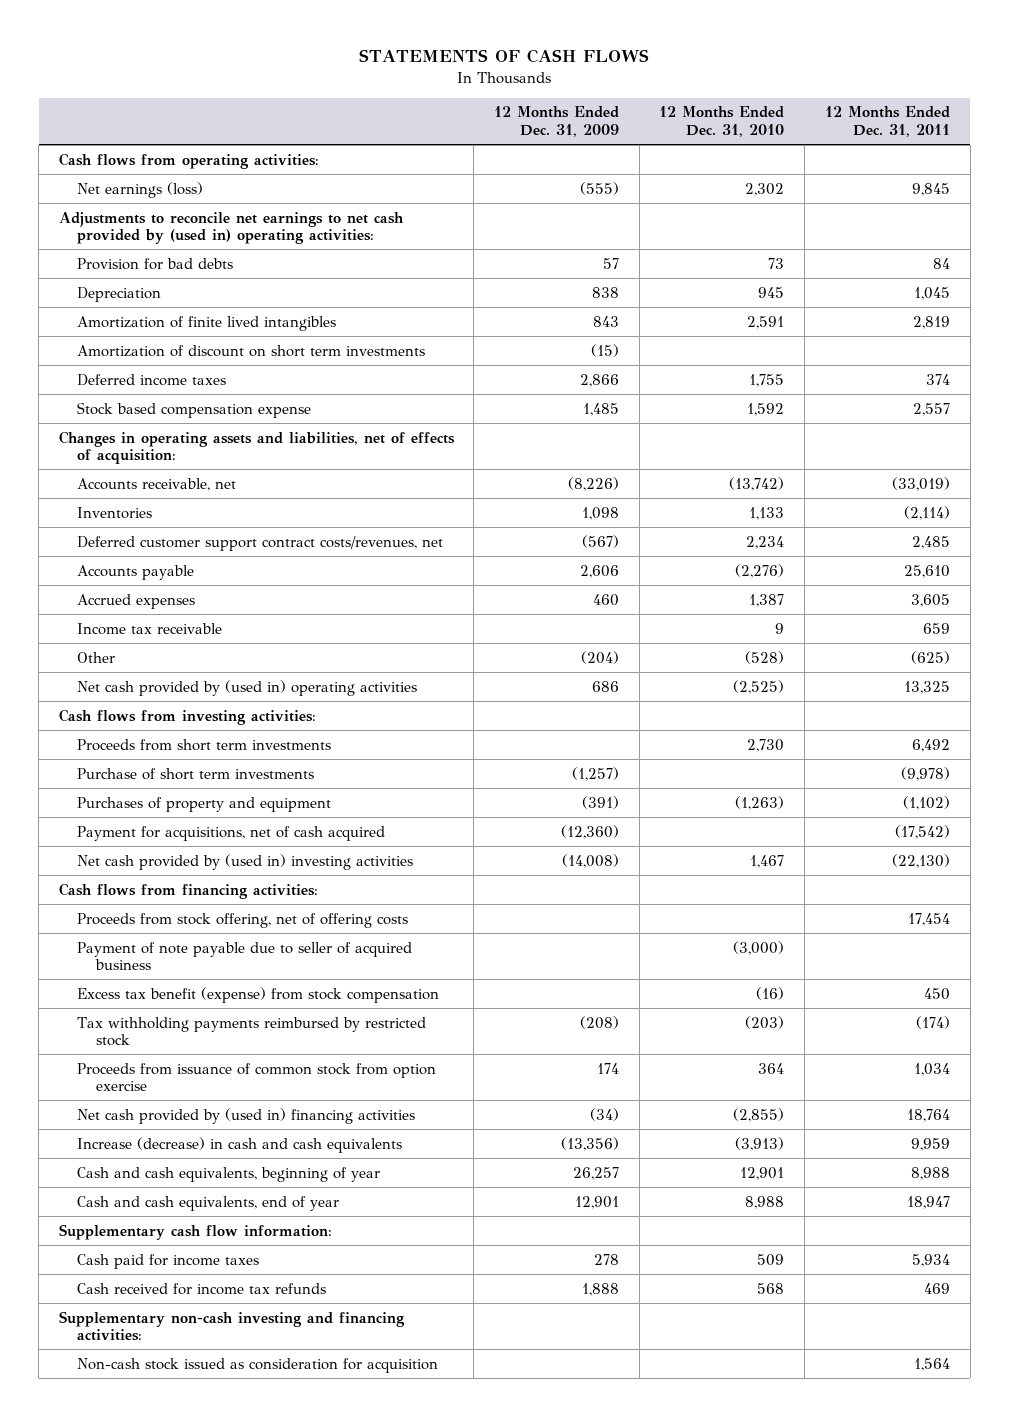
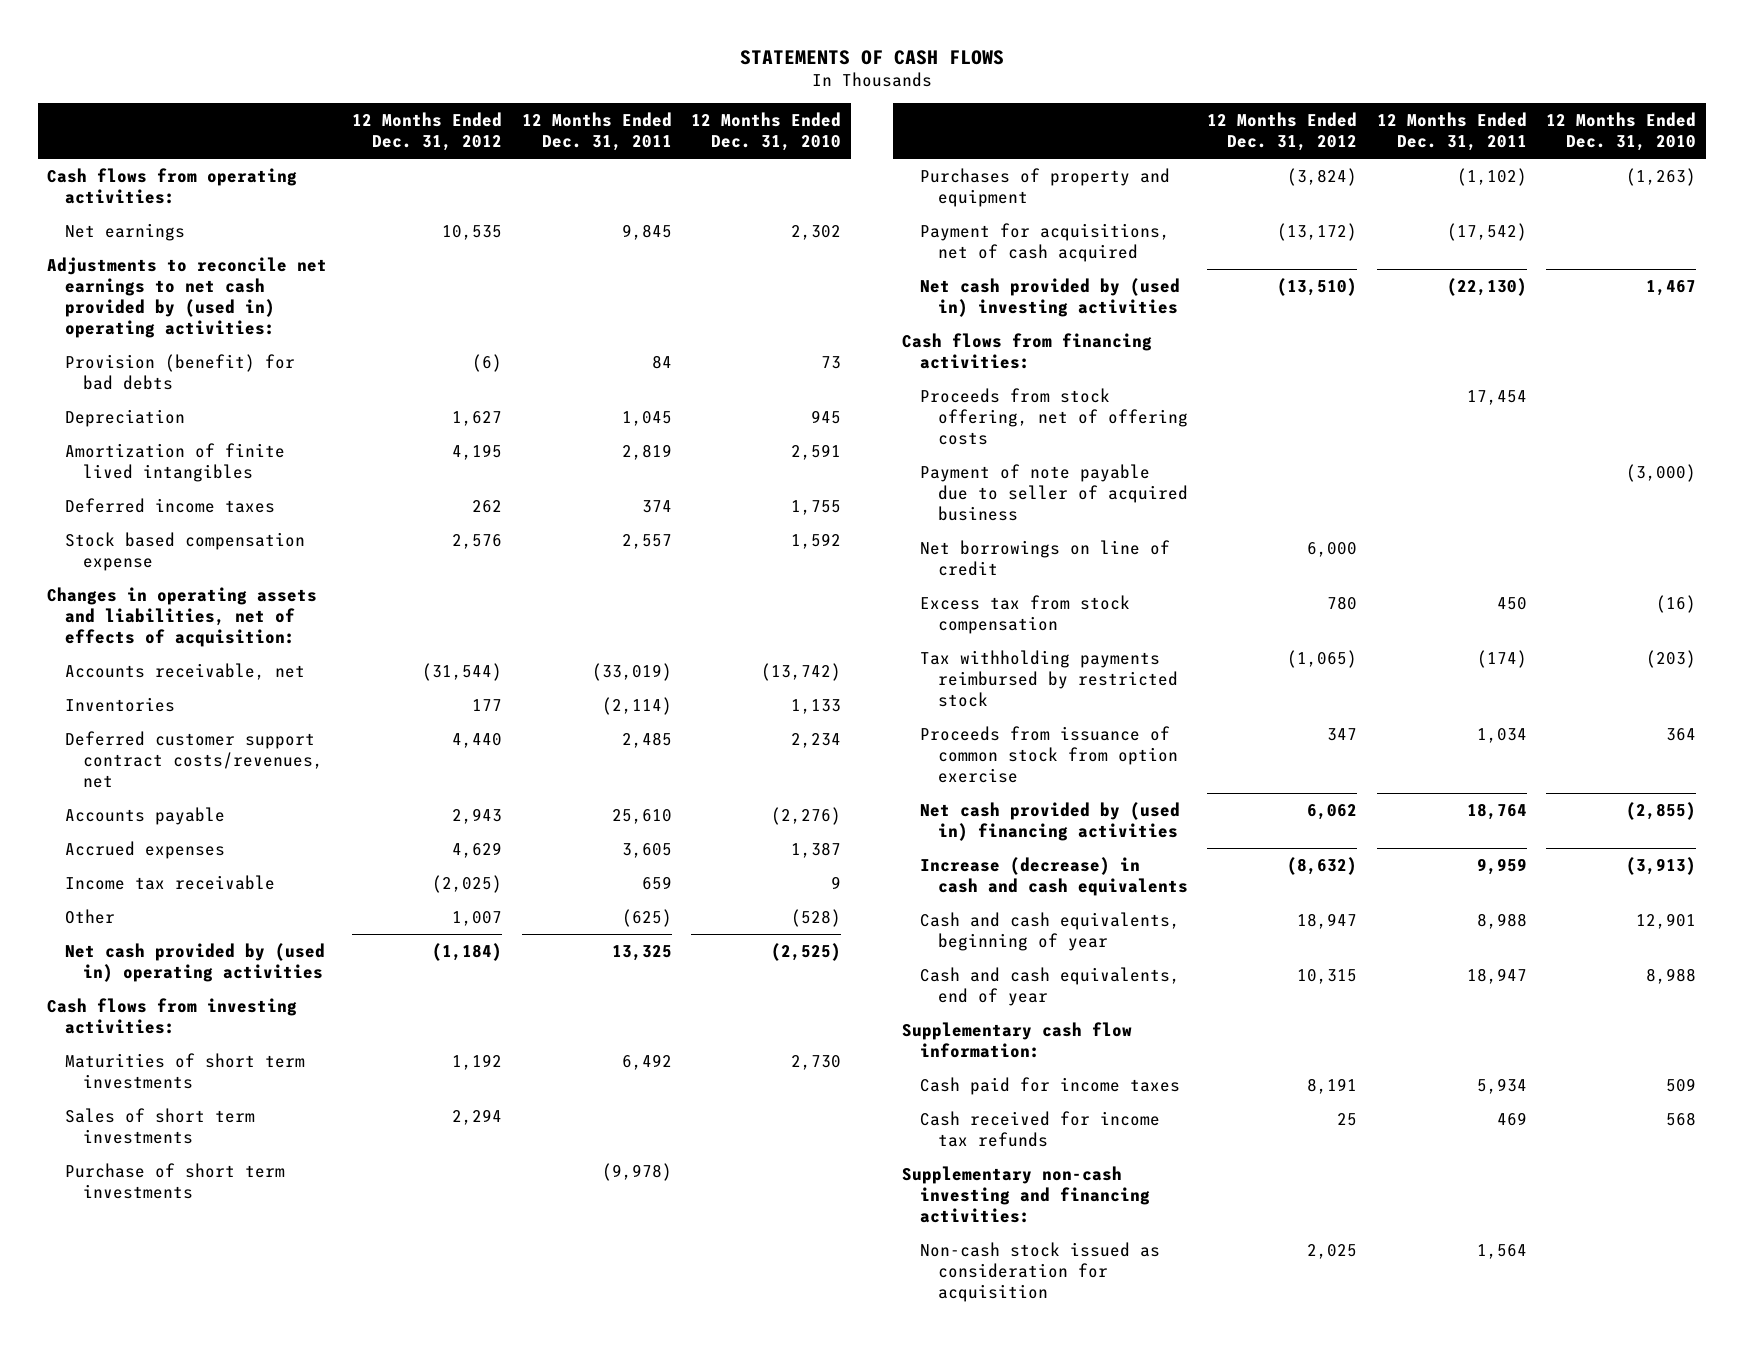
[494,106,620,138] 12 Months Ended Dec. 31, 2009 -> none
none -> [352,112,503,152] 12 Months Ended Dec. 31, 2012
[77,181,204,198] Net earnings (loss) -> [64,222,185,241] Net earnings
[77,257,234,270] Provision for bad debts -> [64,353,295,390] Provision (benefit) for bad debts
[77,344,426,357] Amortization of discount on short term investments -> none
[77,738,332,751] Proceeds from short term investments -> [64,1052,305,1089] Maturities of short term investments
none -> [64,1107,255,1144] Sales of short term investments
none -> [920,539,1171,576] Net borrowings on line of credit
[77,986,440,1003] Excess tax benefit (expense) from stock compensation -> [920,594,1131,634] Excess tax from stock compensation

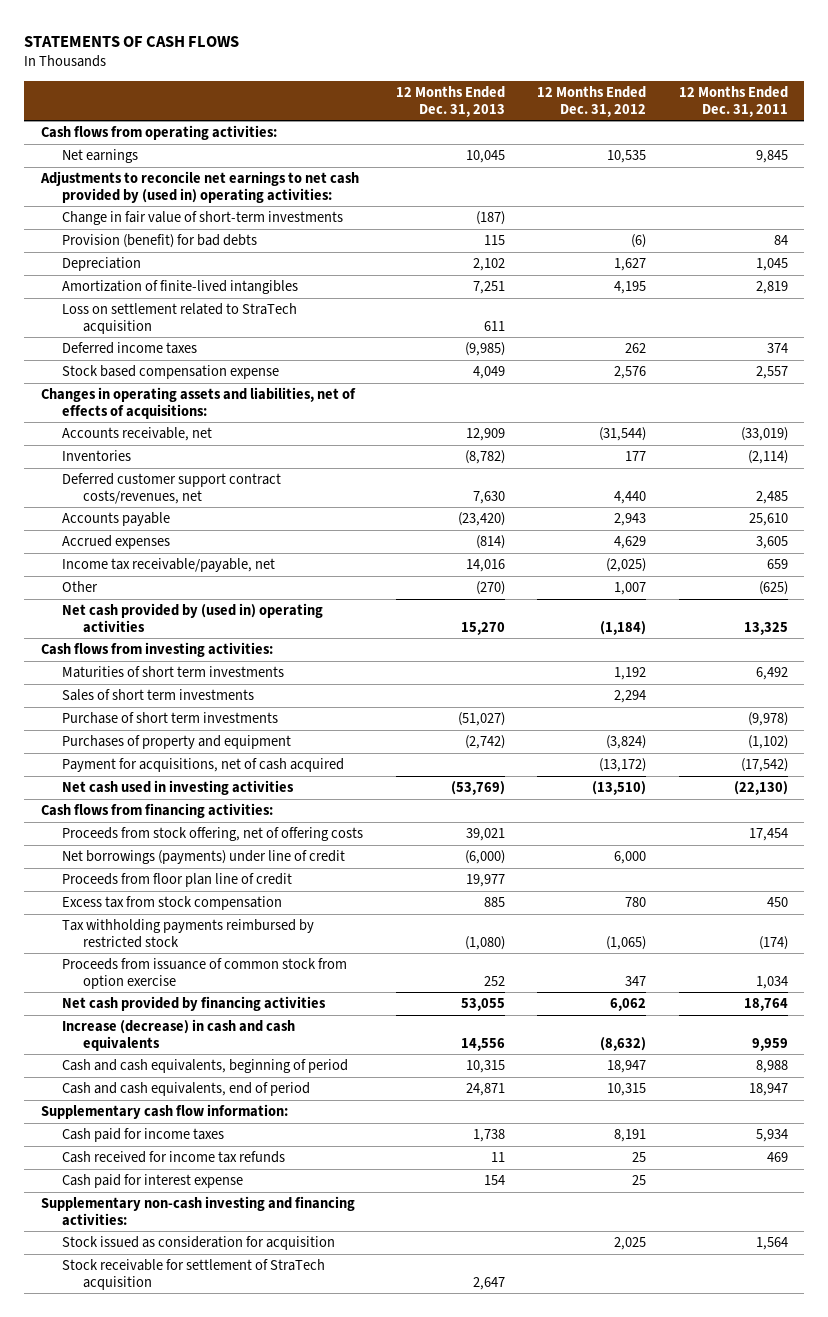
[690,112,841,152] 12 Months Ended Dec. 31, 2010 -> none
none -> [395,85,505,117] 12 Months Ended Dec. 31, 2013
none -> [62,211,344,226] Change in fair value of short-term investments
[64,442,285,482] Amortization of finite lived intangibles -> [62,280,299,295] Amortization of finite-lived intangibles
none -> [62,303,298,334] Loss on settlement related to StraTech acquisition
[47,586,318,648] Changes in operating assets and liabilities, net of effects of acquisition: -> [40,387,356,419] Changes in operating assets and liabilities, net of effects of acquisitions:
[64,874,275,890] Income tax receivable -> [62,558,276,573] Income tax receivable/payable, net
[920,277,1181,317] Net cash provided by (used in) investing activities -> [62,780,295,796] Net cash used in investing activities
[920,463,1188,522] Payment of note payable due to seller of acquired business -> none
[920,539,1171,576] Net borrowings on line of credit -> [62,850,346,865] Net borrowings (payments) under line of credit
none -> [62,873,293,888] Proceeds from floor plan line of credit
[920,801,1181,841] Net cash provided by (used in) financing activities -> [62,996,327,1012] Net cash provided by financing activities
[920,911,1181,951] Cash and cash equivalents, beginning of year -> [62,1059,349,1074] Cash and cash equivalents, beginning of period
[920,966,1181,1006] Cash and cash equivalents, end of year -> [62,1082,311,1097] Cash and cash equivalents, end of period
none -> [62,1174,244,1189] Cash paid for interest expense
[920,1241,1161,1303] Non-cash stock issued as consideration for acquisition -> [62,1236,336,1251] Stock issued as consideration for acquisition
none -> [62,1259,326,1290] Stock receivable for settlement of StraTech acquisition

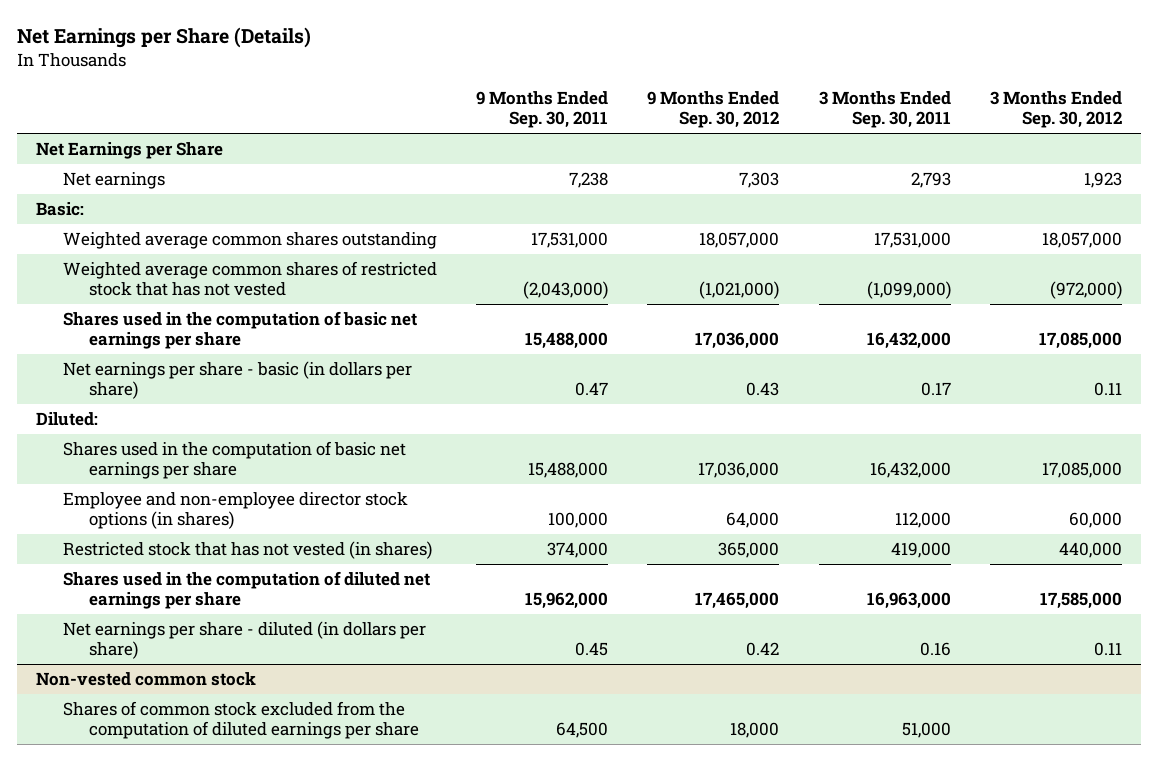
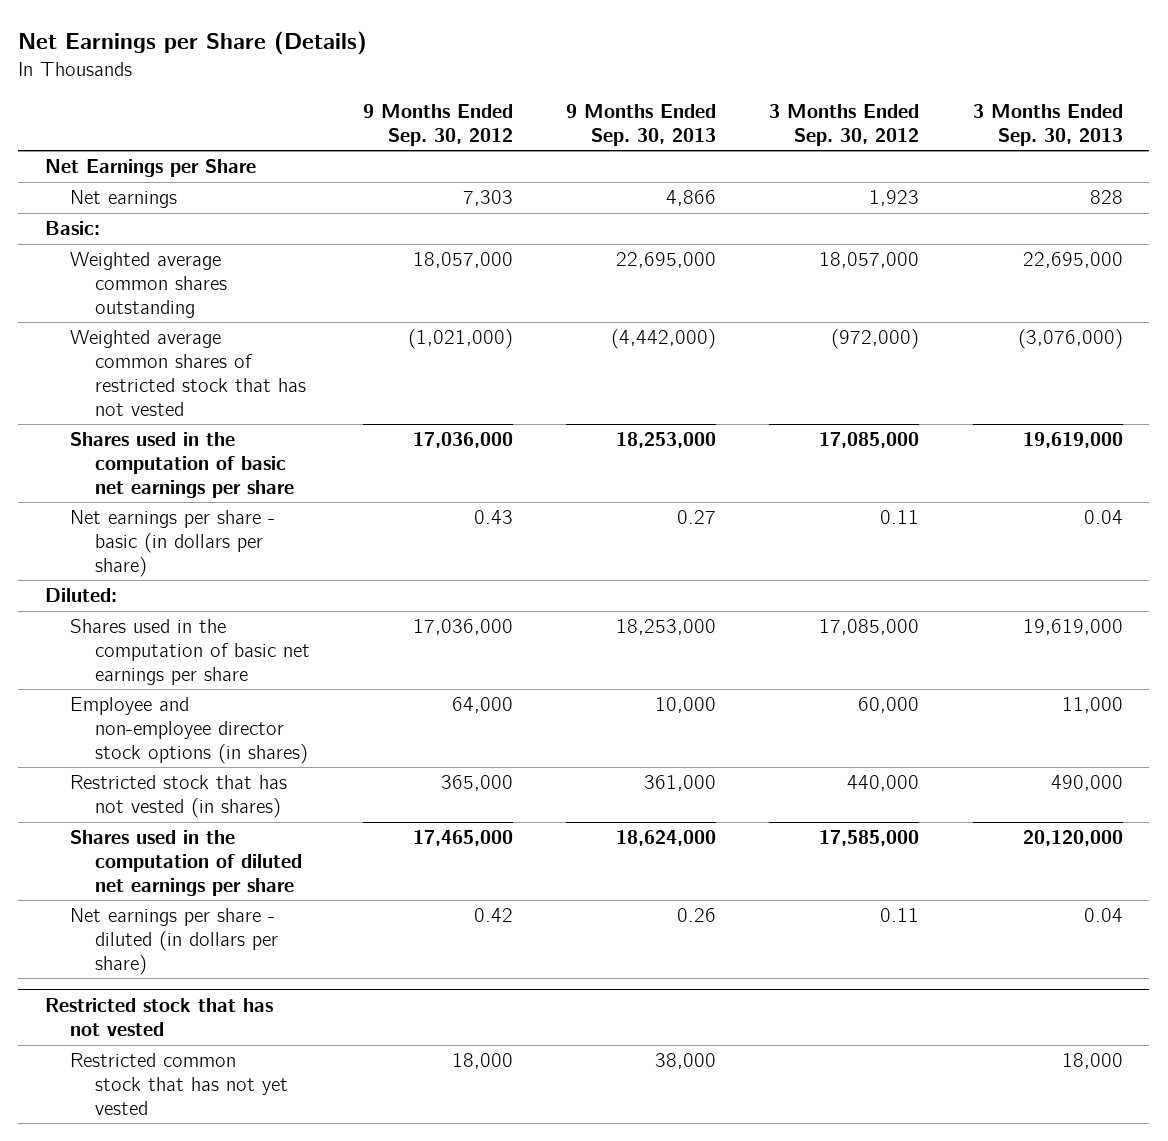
[476,91,609,129] 9 Months Ended Sep. 30, 2011 -> none
[818,91,951,129] 3 Months Ended Sep. 30, 2011 -> none
none -> [566,103,717,146] 9 Months Ended Sep. 30, 2013
none -> [972,103,1123,146] 3 Months Ended Sep. 30, 2013
[36,672,257,687] Non-vested common stock -> none
none -> [44,998,273,1037] Restricted stock that has not vested
[62,701,420,740] Shares of common stock excluded from the computation of diluted earnings per share -> [69,1053,288,1115] Restricted common stock that has not yet vested

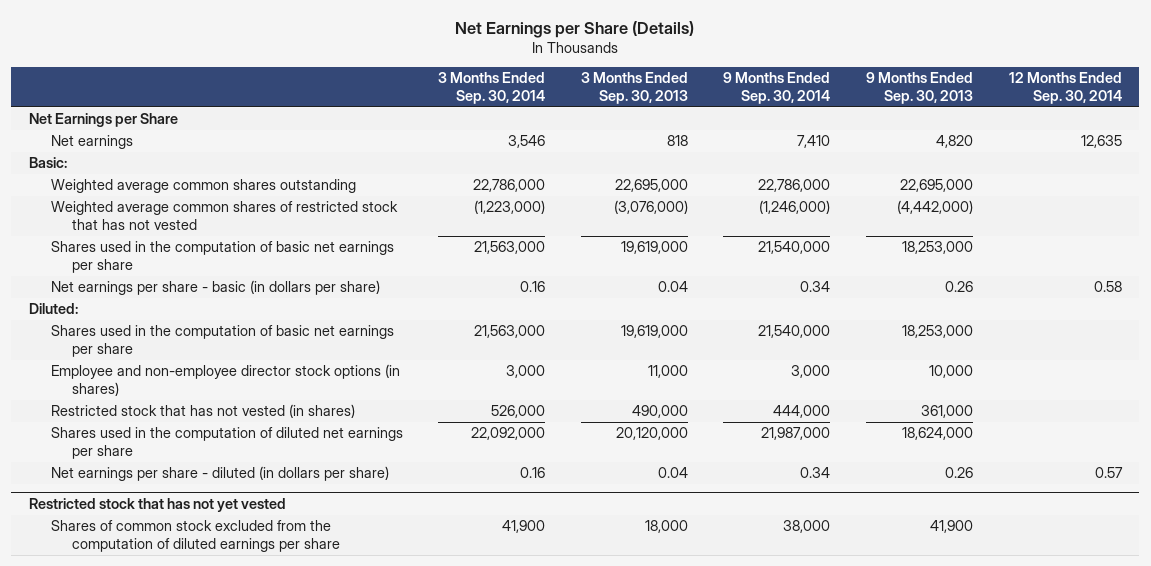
[362,103,513,146] 9 Months Ended Sep. 30, 2012 -> none
[769,103,920,146] 3 Months Ended Sep. 30, 2012 -> none
none -> [438,72,546,105] 3 Months Ended Sep. 30, 2014
none -> [723,72,831,105] 9 Months Ended Sep. 30, 2014
none -> [1008,72,1122,105] 12 Months Ended Sep. 30, 2014
[666,190,717,207] 4,866 -> [936,135,974,149] 4,820
[1089,190,1123,205] 828 -> [666,135,688,147] 818
[677,510,717,525] 0.27 -> [945,281,974,293] 0.26
[69,1053,288,1115] Restricted common stock that has not yet vested -> none
[44,998,273,1037] Restricted stock that has not vested -> [29,498,287,513] Restricted stock that has not yet vested
none -> [50,520,341,553] Shares of common stock excluded from the computation of diluted earnings per share

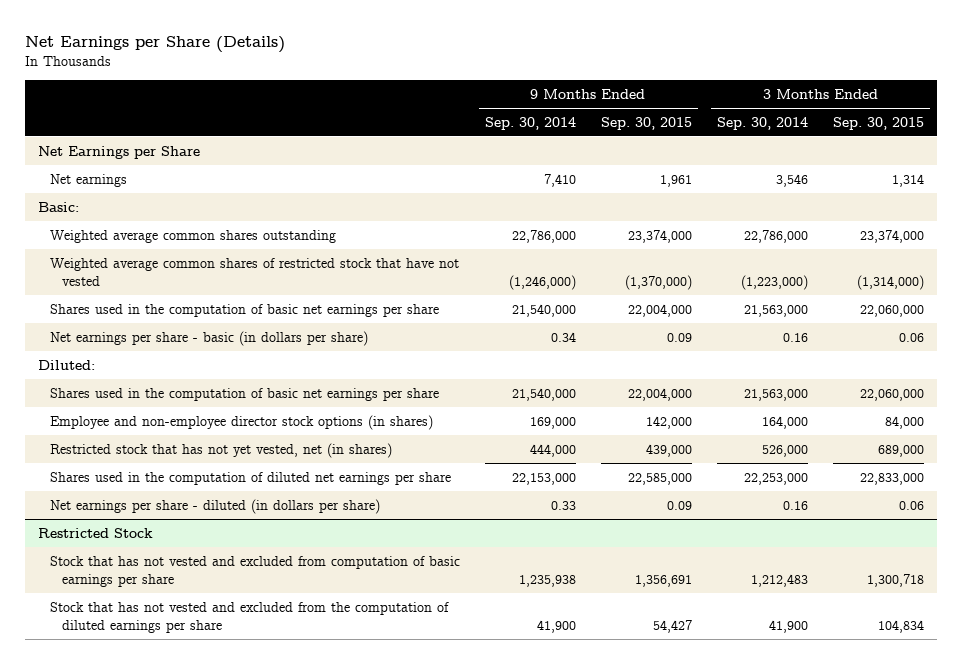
[580,72,688,105] 3 Months Ended Sep. 30, 2013 -> none
[866,72,974,105] 9 Months Ended Sep. 30, 2013 -> none
[1008,72,1122,105] 12 Months Ended Sep. 30, 2014 -> none
none -> [600,116,692,130] Sep. 30, 2015
none -> [833,116,925,130] Sep. 30, 2015
[50,201,398,231] Weighted average common shares of restricted stock that has not vested -> [49,257,459,286] Weighted average common shares of restricted stock that have not vested
[29,498,287,513] Restricted stock that has not yet vested -> none
[506,365,546,379] 3,000 -> [762,415,809,429] 164,000
[791,365,831,379] 3,000 -> [529,416,576,429] 169,000
[50,404,355,419] Restricted stock that has not vested (in shares) -> [49,442,392,458] Restricted stock that has not yet vested, net (in shares)
[471,427,546,441] 22,092,000 -> [744,472,809,485] 22,253,000
[761,427,831,441] 21,987,000 -> [511,472,576,485] 22,153,000
[800,467,831,479] 0.34 -> [550,500,576,510] 0.33
none -> [37,527,153,538] Restricted Stock
none -> [49,555,460,587] Stock that has not vested and excluded from computation of basic earnings per share
[50,520,341,553] Shares of common stock excluded from the computation of diluted earnings per share -> [49,601,449,633] Stock that has not vested and excluded from the computation of diluted earnings per share
[783,520,831,534] 38,000 -> [536,619,576,633] 41,900

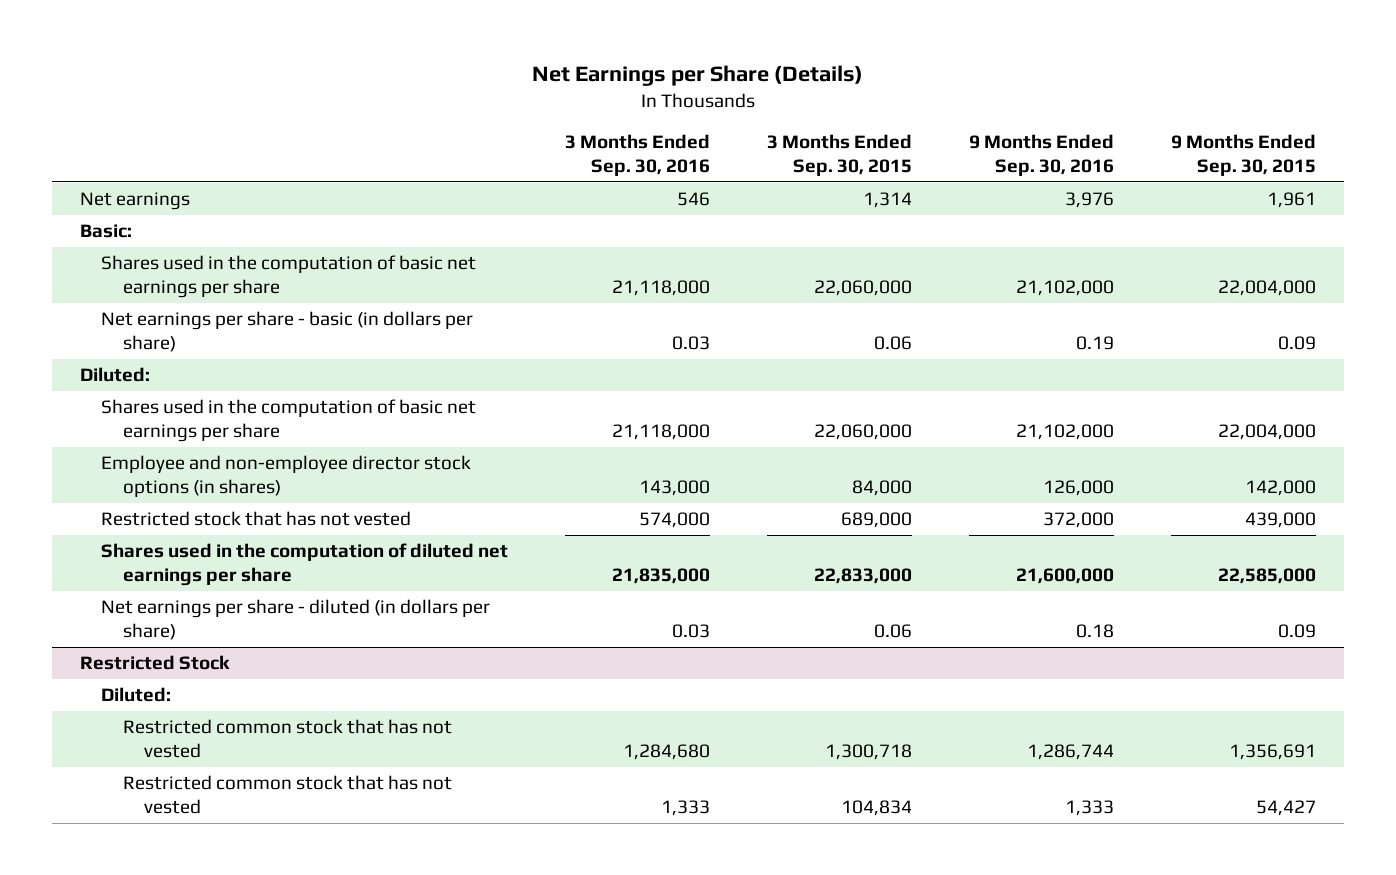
[484,116,576,130] Sep. 30, 2014 -> none
[717,116,809,130] Sep. 30, 2014 -> none
none -> [565,133,711,176] 3 Months Ended Sep. 30, 2016
none -> [969,133,1115,176] 9 Months Ended Sep. 30, 2016
[37,145,200,159] Net Earnings per Share -> none
[49,229,336,243] Weighted average common shares outstanding -> none
[49,257,459,286] Weighted average common shares of restricted stock that have not vested -> none
[49,442,392,458] Restricted stock that has not yet vested, net (in shares) -> [101,511,412,527] Restricted stock that has not vested
none -> [101,687,172,703] Diluted:
[49,555,460,587] Stock that has not vested and excluded from computation of basic earnings per share -> [122,719,452,759] Restricted common stock that has not vested
[49,601,449,633] Stock that has not vested and excluded from the computation of diluted earnings per share -> [122,775,452,815] Restricted common stock that has not vested

